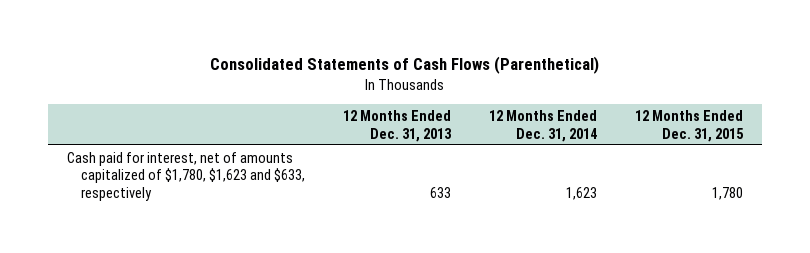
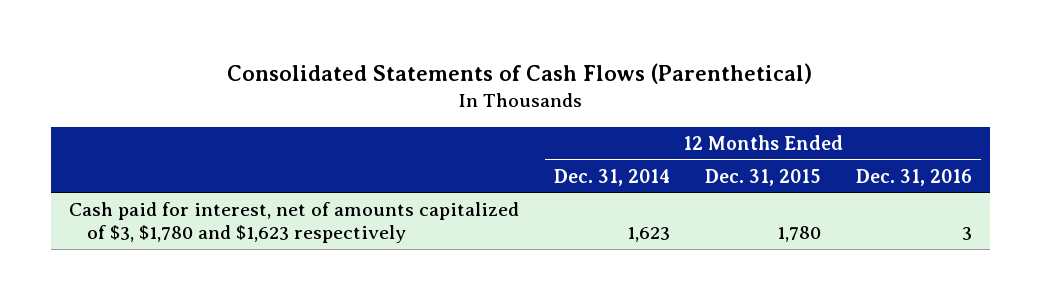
[342,109,452,142] 12 Months Ended Dec. 31, 2013 -> none
none -> [856,168,973,186] Dec. 31, 2016
[67,151,305,202] Cash paid for interest, net of amounts capitalized of $1,780, $1,623 and $633, respectively -> [68,202,519,243] Cash paid for interest, net of amounts capitalized of $3, $1,780 and $1,623 respectively

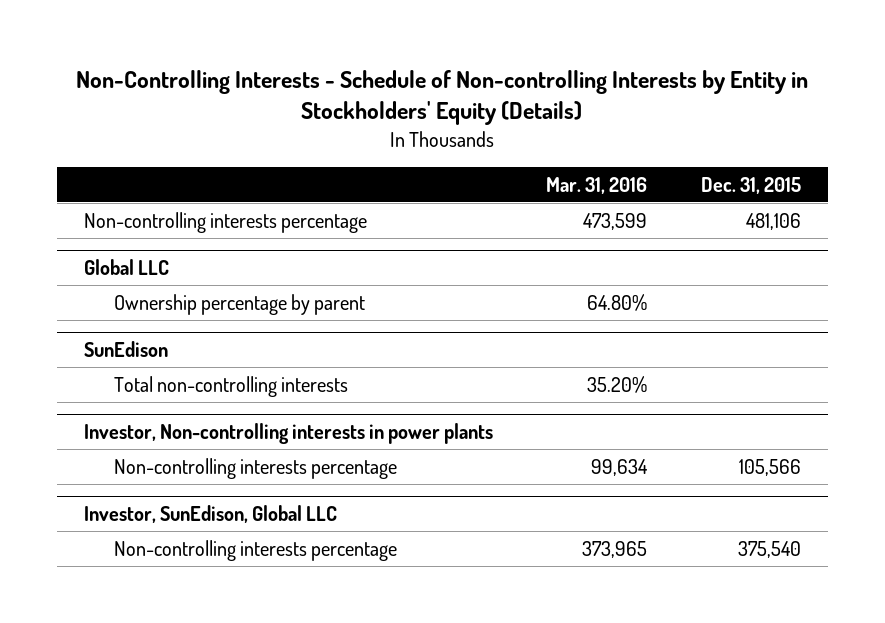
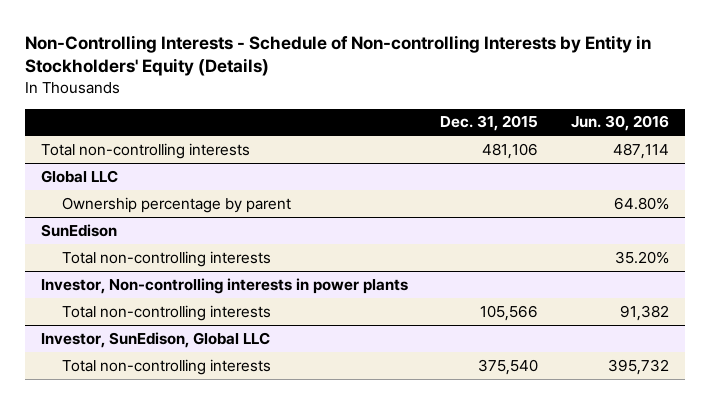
[546,176,648,194] Mar. 31, 2016 -> none
none -> [570,115,669,132] Jun. 30, 2016
[83,211,367,233] Non-controlling interests percentage -> [40,142,250,159] Total non-controlling interests
[114,457,398,479] Non-controlling interests percentage -> [61,304,271,321] Total non-controlling interests
[114,539,398,561] Non-controlling interests percentage -> [61,358,271,375] Total non-controlling interests

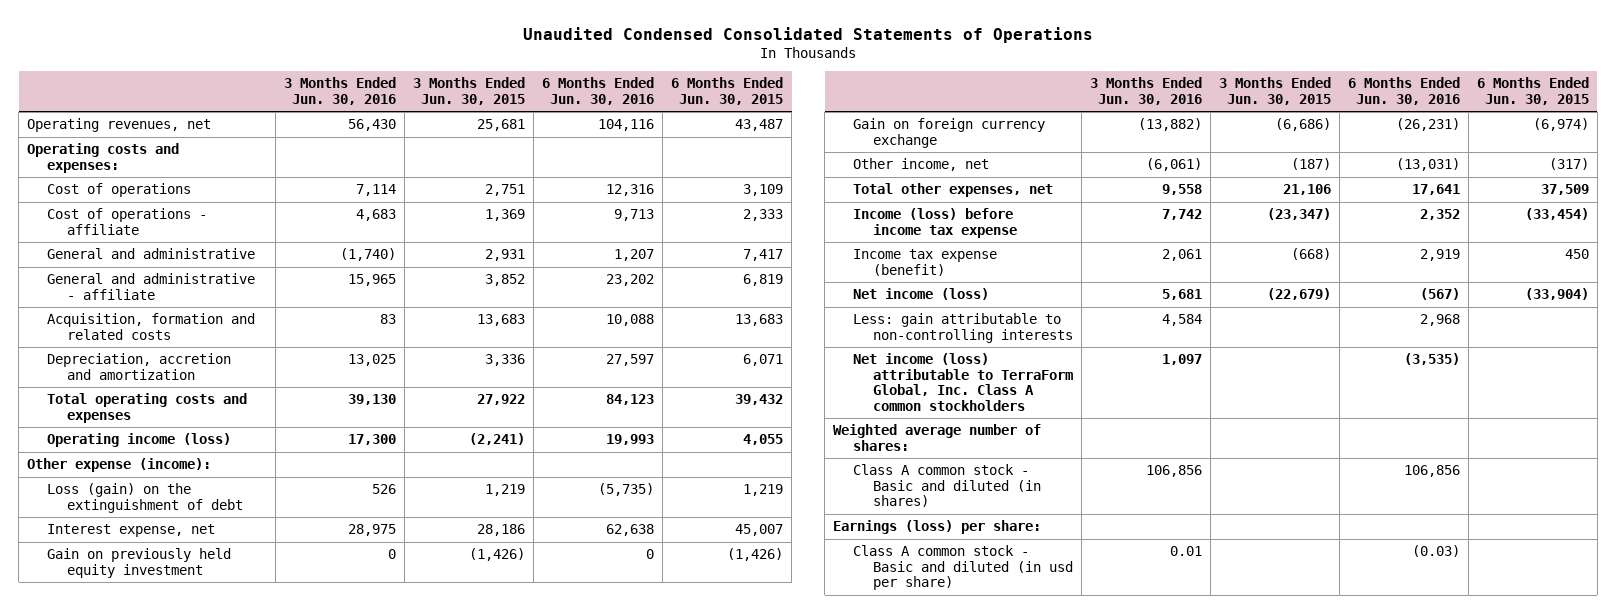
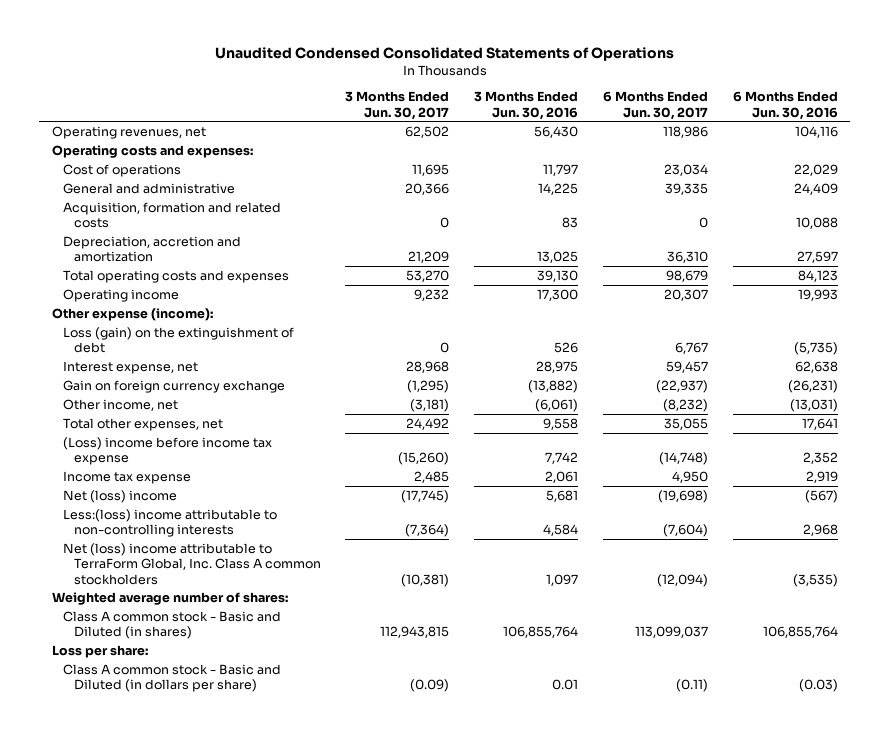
[412,77,525,105] 3 Months Ended Jun. 30, 2015 -> none
[670,77,783,105] 6 Months Ended Jun. 30, 2015 -> none
none -> [345,91,450,120] 3 Months Ended Jun. 30, 2017
none -> [602,91,708,120] 6 Months Ended Jun. 30, 2017
[47,208,208,235] Cost of operations - affiliate -> none
[47,273,256,300] General and administrative - affiliate -> none
[355,184,396,197] 7,114 -> [543,163,579,176] 11,797
[605,184,654,197] 12,316 -> [793,163,838,176] 22,029
[339,248,396,262] (1,740) -> [538,182,579,195] 14,225
[613,249,654,262] 1,207 -> [793,182,838,195] 24,409
[47,433,232,448] Operating income (loss) -> [62,288,179,302] Operating income
[47,548,232,578] Gain on previously held equity investment -> none
[853,208,1017,238] Income (loss) before income tax expense -> [62,436,272,466] (Loss) income before income tax expense
[853,249,998,276] Income tax expense (benefit) -> [62,470,191,484] Income tax expense
[853,288,990,301] Net income (loss) -> [62,489,177,503] Net (loss) income
[853,313,1073,343] Less: gain attributable to non-controlling interests -> [62,508,277,538] Less:(loss) income attributable to non-controlling interests
[853,353,1073,411] Net income (loss) attributable to TerraForm Global, Inc. Class A common stockholders -> [62,542,321,585] Net (loss) income attributable to TerraForm Global, Inc. Class A common stockholders
[853,464,1041,508] Class A common stock - Basic and diluted (in shares) -> [62,610,281,640] Class A common stock - Basic and Diluted (in shares)
[1145,465,1202,478] 106,856 -> [503,626,579,639] 106,855,764
[1403,465,1460,478] 106,856 -> [762,626,838,639] 106,855,764
[833,520,1042,535] Earnings (loss) per share: -> [51,644,148,658] Loss per share:
[853,545,1073,591] Class A common stock - Basic and diluted (in usd per share) -> [62,663,281,693] Class A common stock - Basic and Diluted (in dollars per share)

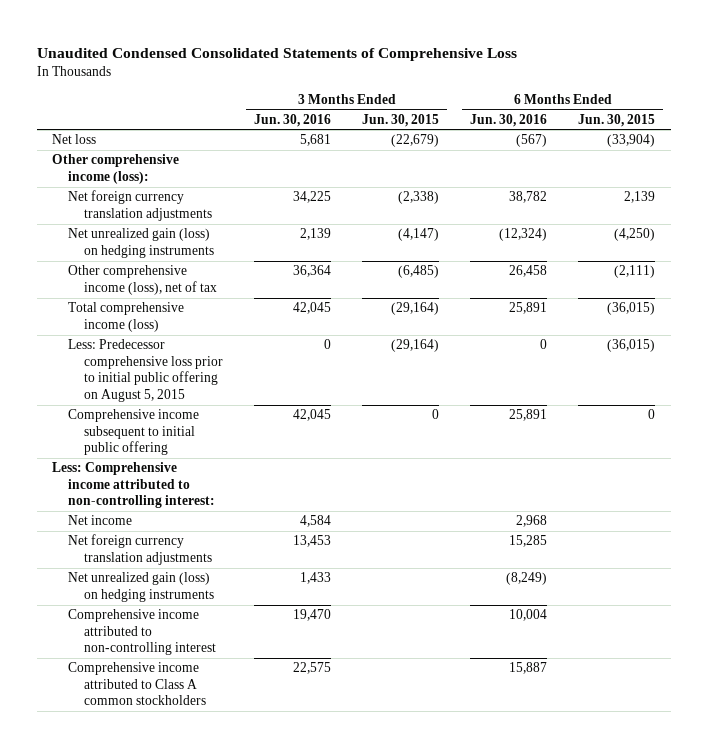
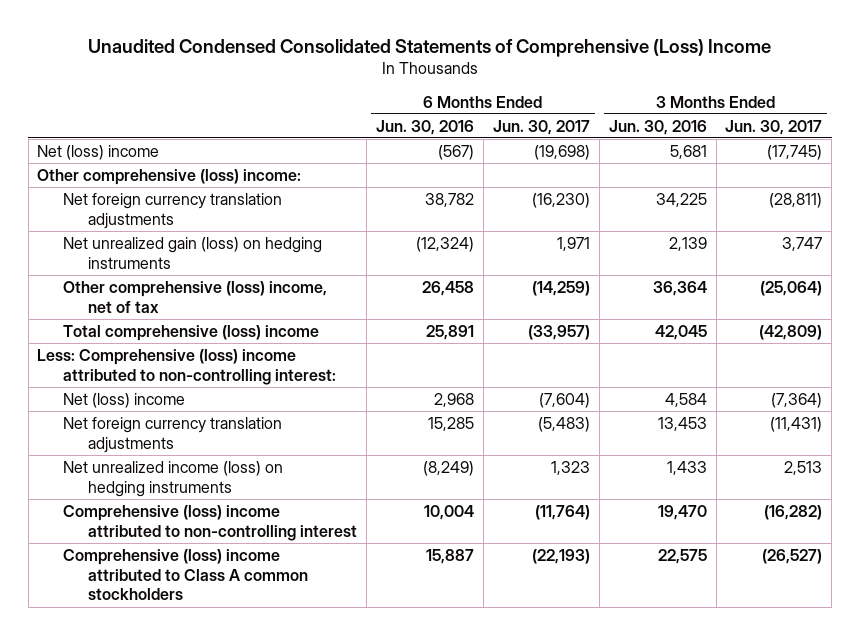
[36,47,517,61] Unaudited Condensed Consolidated Statements of Comprehensive Loss -> [87,38,771,57] Unaudited Condensed Consolidated Statements of Comprehensive (Loss) Income
[362,113,440,127] Jun. 30, 2015 -> none
[578,113,656,127] Jun. 30, 2015 -> none
none -> [492,119,590,135] Jun. 30, 2017
none -> [725,119,823,135] Jun. 30, 2017
[52,134,97,145] Net loss -> [37,144,160,160] Net (loss) income
[52,154,180,184] Other comprehensive income (loss): -> [37,168,302,185] Other comprehensive (loss) income:
[68,339,224,403] Less: Predecessor comprehensive loss prior to initial public offering on August 5, 2015 -> none
[68,409,200,456] Comprehensive income subsequent to initial public offering -> none
[68,265,218,295] Other comprehensive income (loss), net of tax -> [62,280,327,313] Other comprehensive (loss) income, net of tax
[68,302,185,332] Total comprehensive income (loss) -> [62,324,319,341] Total comprehensive (loss) income
[52,462,216,509] Less: Comprehensive income attributed to non-controlling interest: -> [37,348,336,385] Less: Comprehensive (loss) income attributed to non-controlling interest:
[68,515,133,526] Net income -> [62,392,185,408] Net (loss) income
[68,572,215,602] Net unrealized gain (loss) on hedging instruments -> [62,460,283,497] Net unrealized income (loss) on hedging instruments
[68,609,217,656] Comprehensive income attributed to non-controlling interest -> [62,504,358,541] Comprehensive (loss) income attributed to non-controlling interest
[68,662,207,706] Comprehensive income attributed to Class A common stockholders -> [62,548,309,601] Comprehensive (loss) income attributed to Class A common stockholders

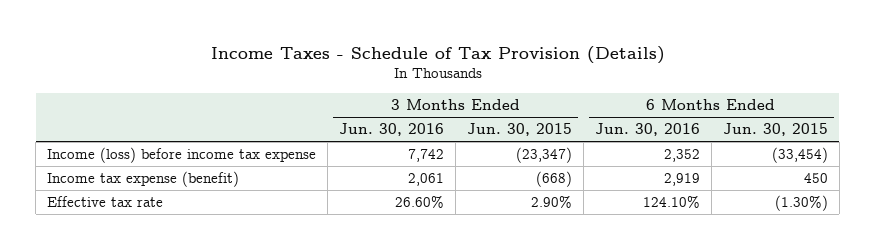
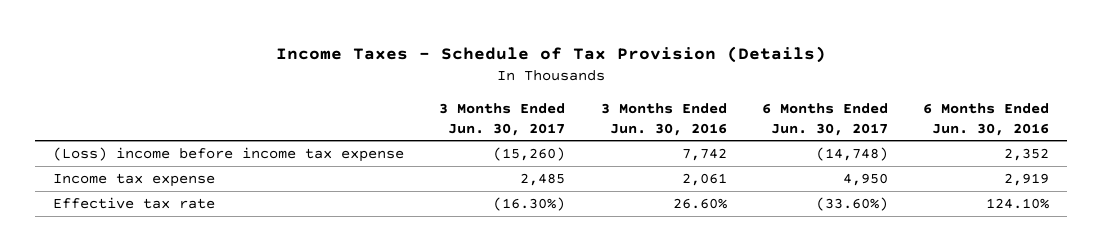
[467,123,573,137] Jun. 30, 2015 -> none
[722,123,828,137] Jun. 30, 2015 -> none
none -> [439,102,566,136] 3 Months Ended Jun. 30, 2017
none -> [761,102,888,136] 6 Months Ended Jun. 30, 2017
[47,147,317,164] Income (loss) before income tax expense -> [53,147,405,163] (Loss) income before income tax expense
[47,171,240,188] Income tax expense (benefit) -> [53,173,216,188] Income tax expense

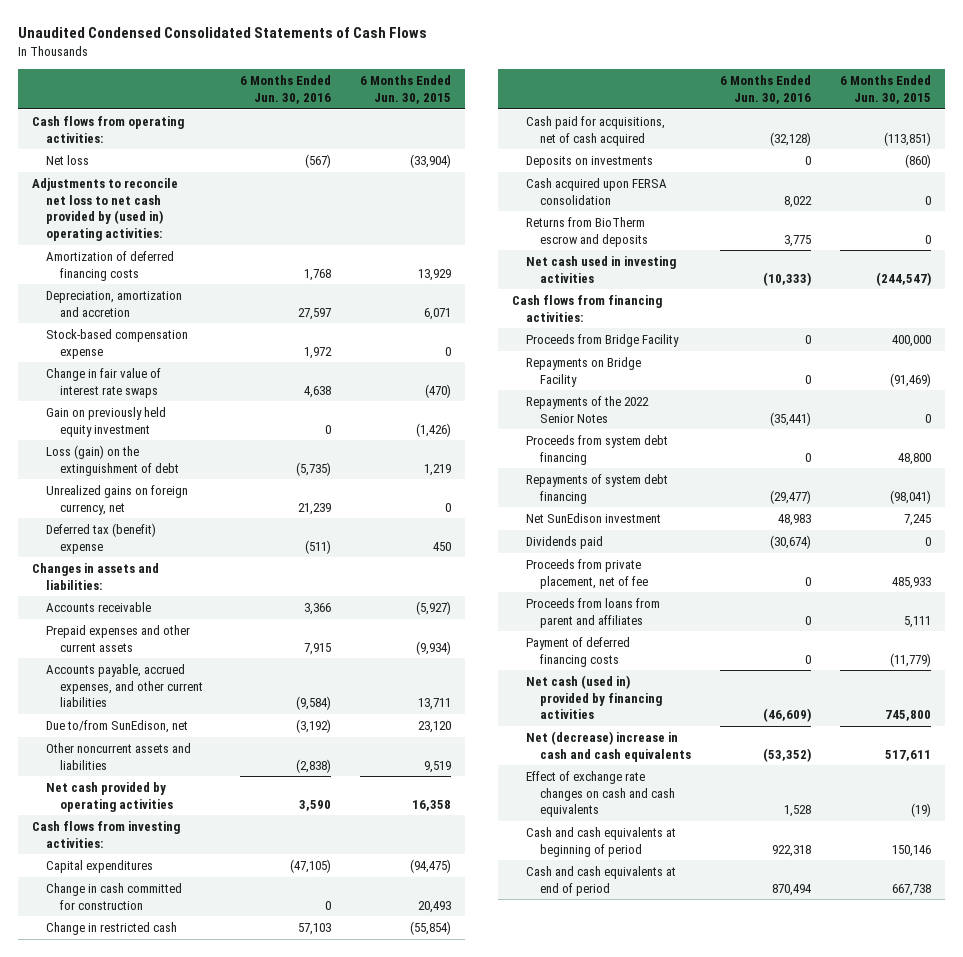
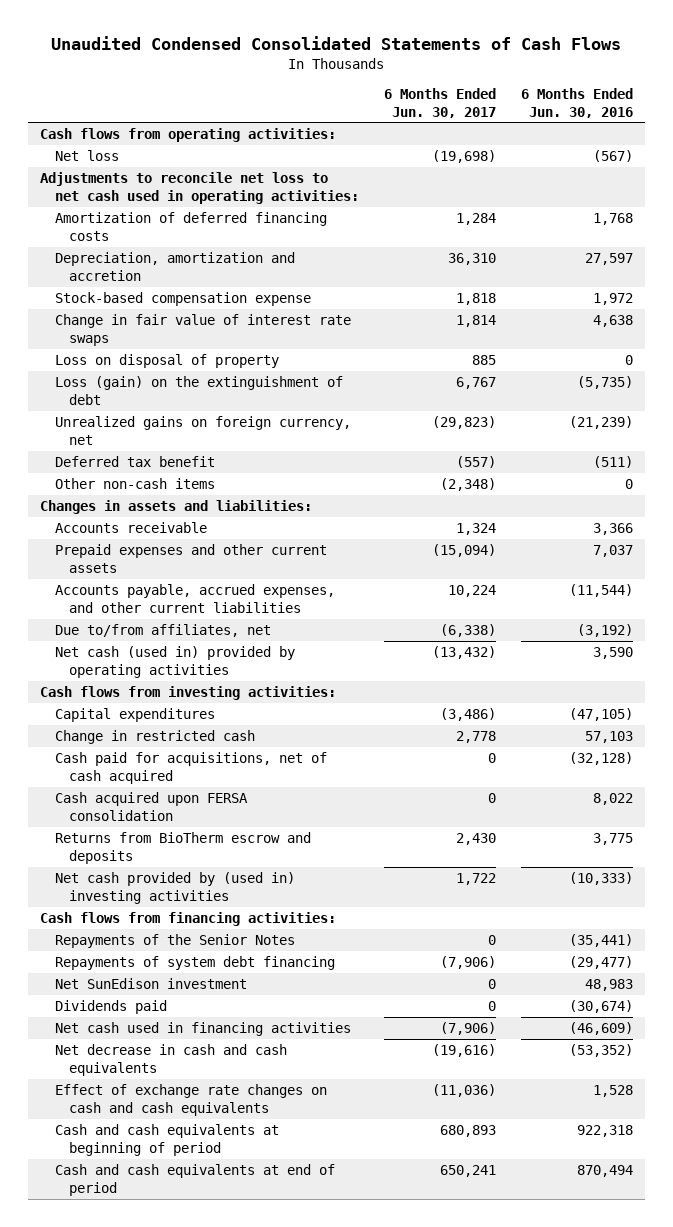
[359,75,451,105] 6 Months Ended Jun. 30, 2015 -> none
none -> [383,88,496,118] 6 Months Ended Jun. 30, 2017
[32,177,179,242] Adjustments to reconcile net loss to net cash provided by (used in) operating activities: -> [40,172,359,204] Adjustments to reconcile net loss to net cash used in operating activities:
[46,406,167,437] Gain on previously held equity investment -> none
none -> [54,354,279,369] Loss on disposal of property
[297,502,331,515] 21,239 -> [568,416,633,430] (21,239)
[46,522,157,554] Deferred tax (benefit) expense -> [54,456,215,468] Deferred tax benefit
none -> [54,478,215,490] Other non-cash items
[46,742,192,770] Other noncurrent assets and liabilities -> none
[303,642,331,655] 7,915 -> [592,545,633,558] 7,037
[295,696,331,711] (9,584) -> [568,584,633,598] (11,544)
[46,719,189,733] Due to/from SunEdison, net -> [54,624,271,638] Due to/from affiliates, net
[46,781,174,812] Net cash provided by operating activities -> [54,646,295,678] Net cash (used in) provided by operating activities
[46,882,183,910] Change in cash committed for construction -> none
[526,155,654,168] Deposits on investments -> none
[526,255,677,283] Net cash used in investing activities -> [54,872,295,904] Net cash provided by (used in) investing activities
[526,333,680,347] Proceeds from Bridge Facility -> none
[526,356,642,387] Repayments on Bridge Facility -> none
[526,434,669,465] Proceeds from system debt financing -> none
[526,395,650,423] Repayments of the 2022 Senior Notes -> [54,934,295,949] Repayments of the Senior Notes
[526,558,649,589] Proceeds from private placement, net of fee -> none
[526,597,661,628] Proceeds from loans from parent and affiliates -> none
[526,636,631,667] Payment of deferred financing costs -> none
[526,674,663,720] Net cash (used in) provided by financing activities -> [54,1022,351,1037] Net cash used in financing activities
[526,730,692,762] Net (decrease) increase in cash and cash equivalents -> [54,1044,287,1076] Net decrease in cash and cash equivalents

